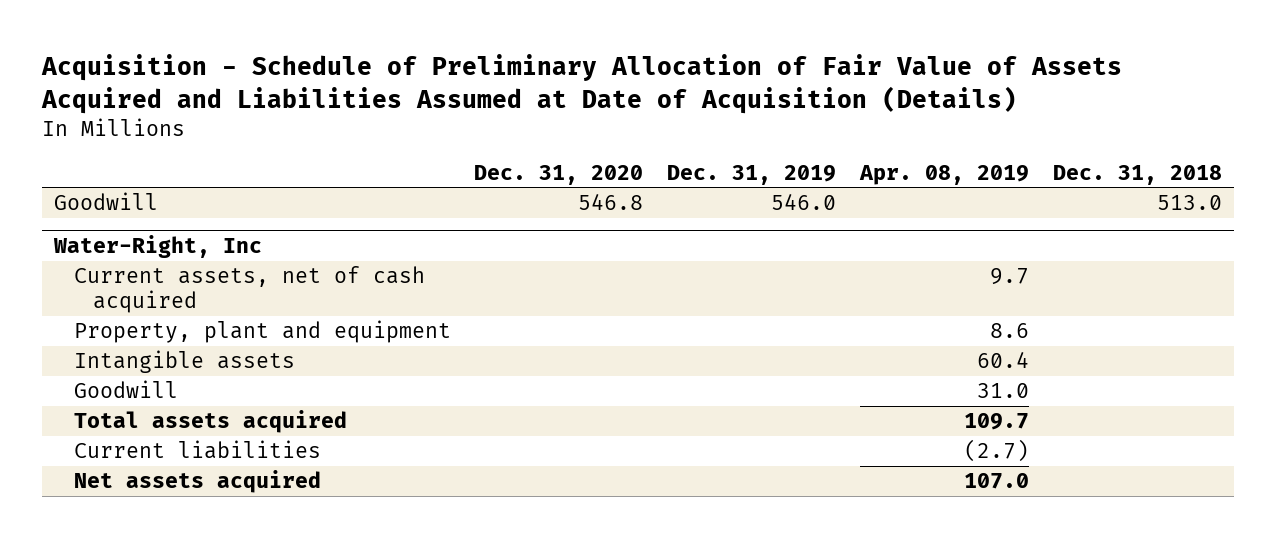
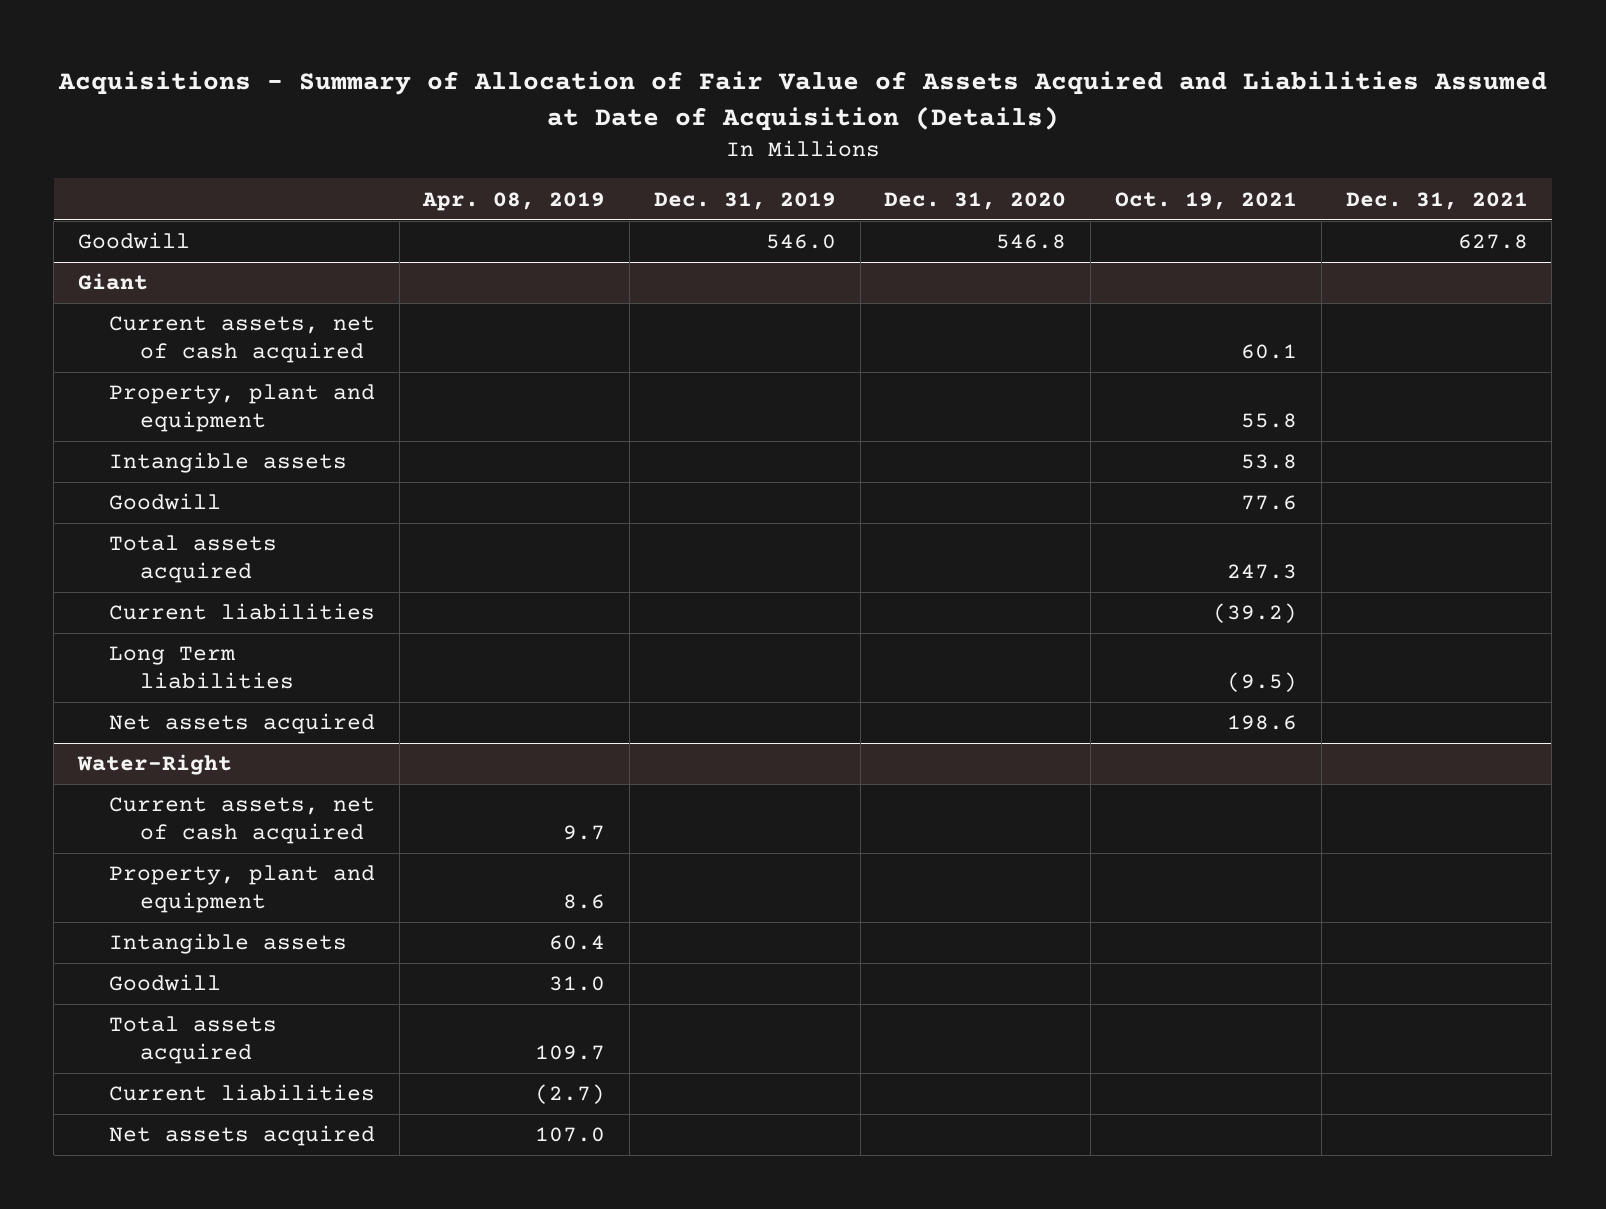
[41,53,1123,114] Acquisition - Schedule of Preliminary Allocation of Fair Value of Assets Acquired and Liabilities Assumed at Date of Acquisition (Details) -> [57,71,1547,131] Acquisitions - Summary of Allocation of Fair Value of Assets Acquired and Liabilities Assumed at Date of Acquisition (Details)
[1052,164,1222,185] Dec. 31, 2018 -> none
none -> [1115,191,1298,210] Oct. 19, 2021
none -> [1345,191,1528,210] Dec. 31, 2021
none -> [77,273,148,291] Giant
none -> [108,316,375,364] Current assets, net of cash acquired
none -> [108,384,375,433] Property, plant and equipment
none -> [108,452,347,474] Intangible assets
none -> [108,493,221,511] Goodwill
none -> [108,535,277,584] Total assets acquired
none -> [108,603,375,621] Current liabilities
none -> [108,646,294,690] Long Term liabilities
none -> [108,713,375,735] Net assets acquired
[53,234,263,258] Water-Right, Inc -> [76,754,232,776] Water-Right

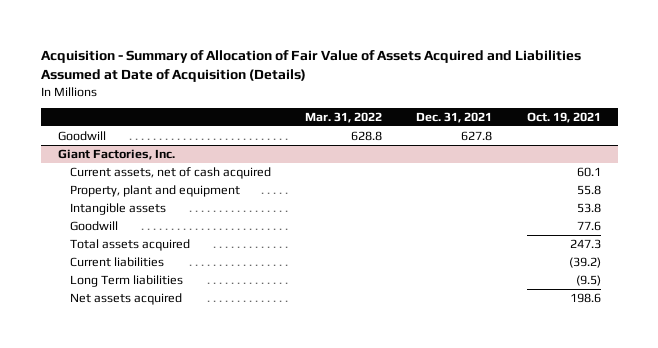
[57,71,1547,131] Acquisitions - Summary of Allocation of Fair Value of Assets Acquired and Liabilities Assumed at Date of Acquisition (Details) -> [40,49,581,82] Acquisition - Summary of Allocation of Fair Value of Assets Acquired and Liabilities Assumed at Date of Acquisition (Details)
[422,191,606,211] Apr. 08, 2019 -> none
[653,191,836,210] Dec. 31, 2019 -> none
[884,191,1067,210] Dec. 31, 2020 -> none
none -> [304,111,382,123] Mar. 31, 2022
[77,273,148,291] Giant -> [57,148,175,160] Giant Factories, Inc.
[76,754,232,776] Water-Right -> none
[108,797,375,845] Current assets, net of cash acquired -> none
[108,865,375,914] Property, plant and equipment -> none
[108,933,347,955] Intangible assets -> none
[108,974,221,992] Goodwill -> none
[108,1016,277,1065] Total assets acquired -> none
[108,1084,375,1102] Current liabilities -> none
[108,1125,375,1147] Net assets acquired -> none

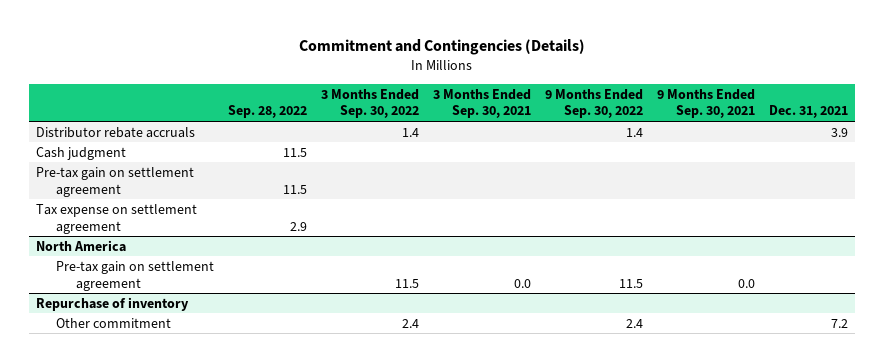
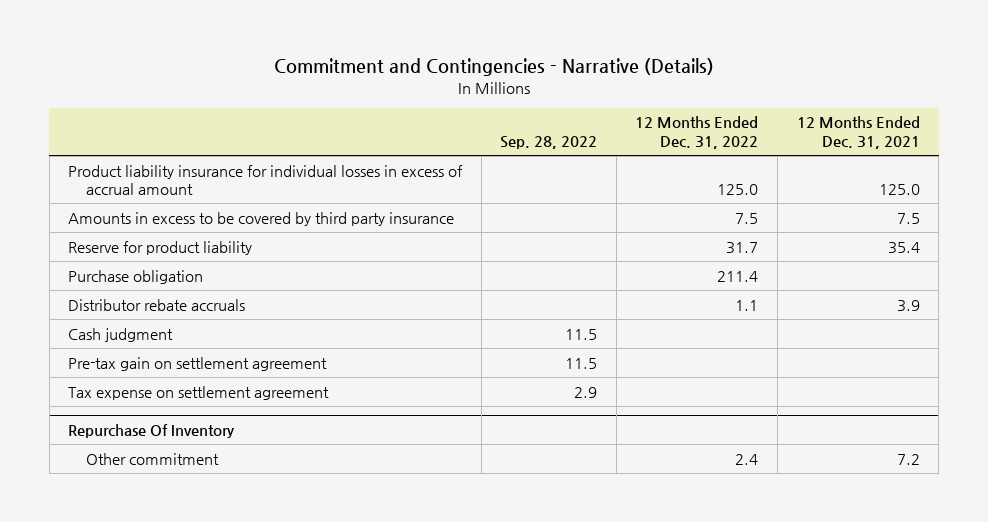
[299,39,586,56] Commitment and Contingencies (Details) -> [273,58,714,77] Commitment and Contingencies - Narrative (Details)
[321,88,420,119] 3 Months Ended Sep. 30, 2022 -> none
[433,88,532,119] 3 Months Ended Sep. 30, 2021 -> none
[545,88,644,119] 9 Months Ended Sep. 30, 2022 -> none
[657,88,756,119] 9 Months Ended Sep. 30, 2021 -> none
[769,105,849,119] Dec. 31, 2021 -> none
none -> [635,116,759,150] 12 Months Ended Dec. 31, 2022
none -> [796,116,920,150] 12 Months Ended Dec. 31, 2021
none -> [68,164,464,196] Product liability insurance for individual losses in excess of accrual amount
none -> [68,211,455,226] Amounts in excess to be covered by third party insurance
none -> [68,240,253,255] Reserve for product liability
none -> [68,269,204,284] Purchase obligation
[36,239,127,252] North America -> none
[56,260,215,291] Pre-tax gain on settlement agreement -> none
[36,296,190,311] Repurchase of inventory -> [68,423,236,438] Repurchase Of Inventory

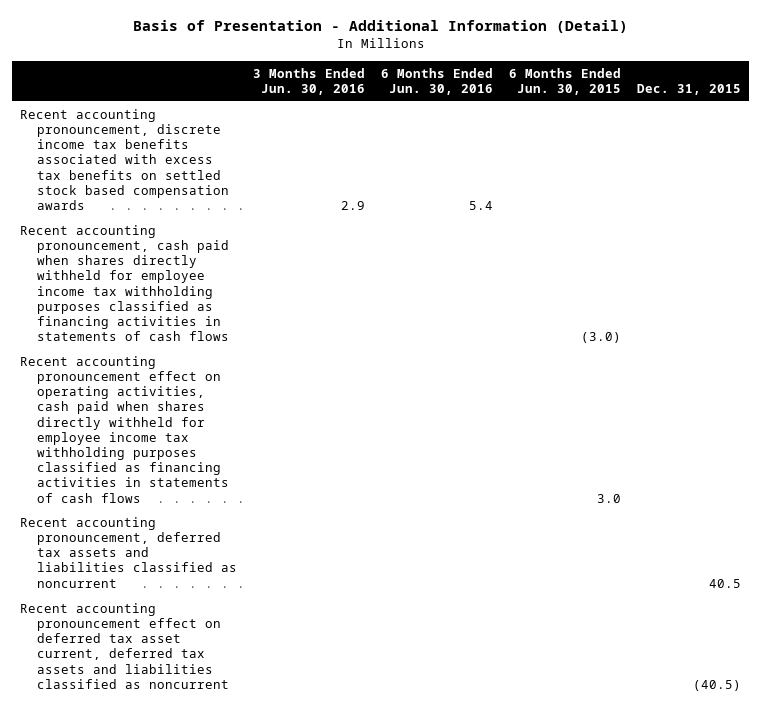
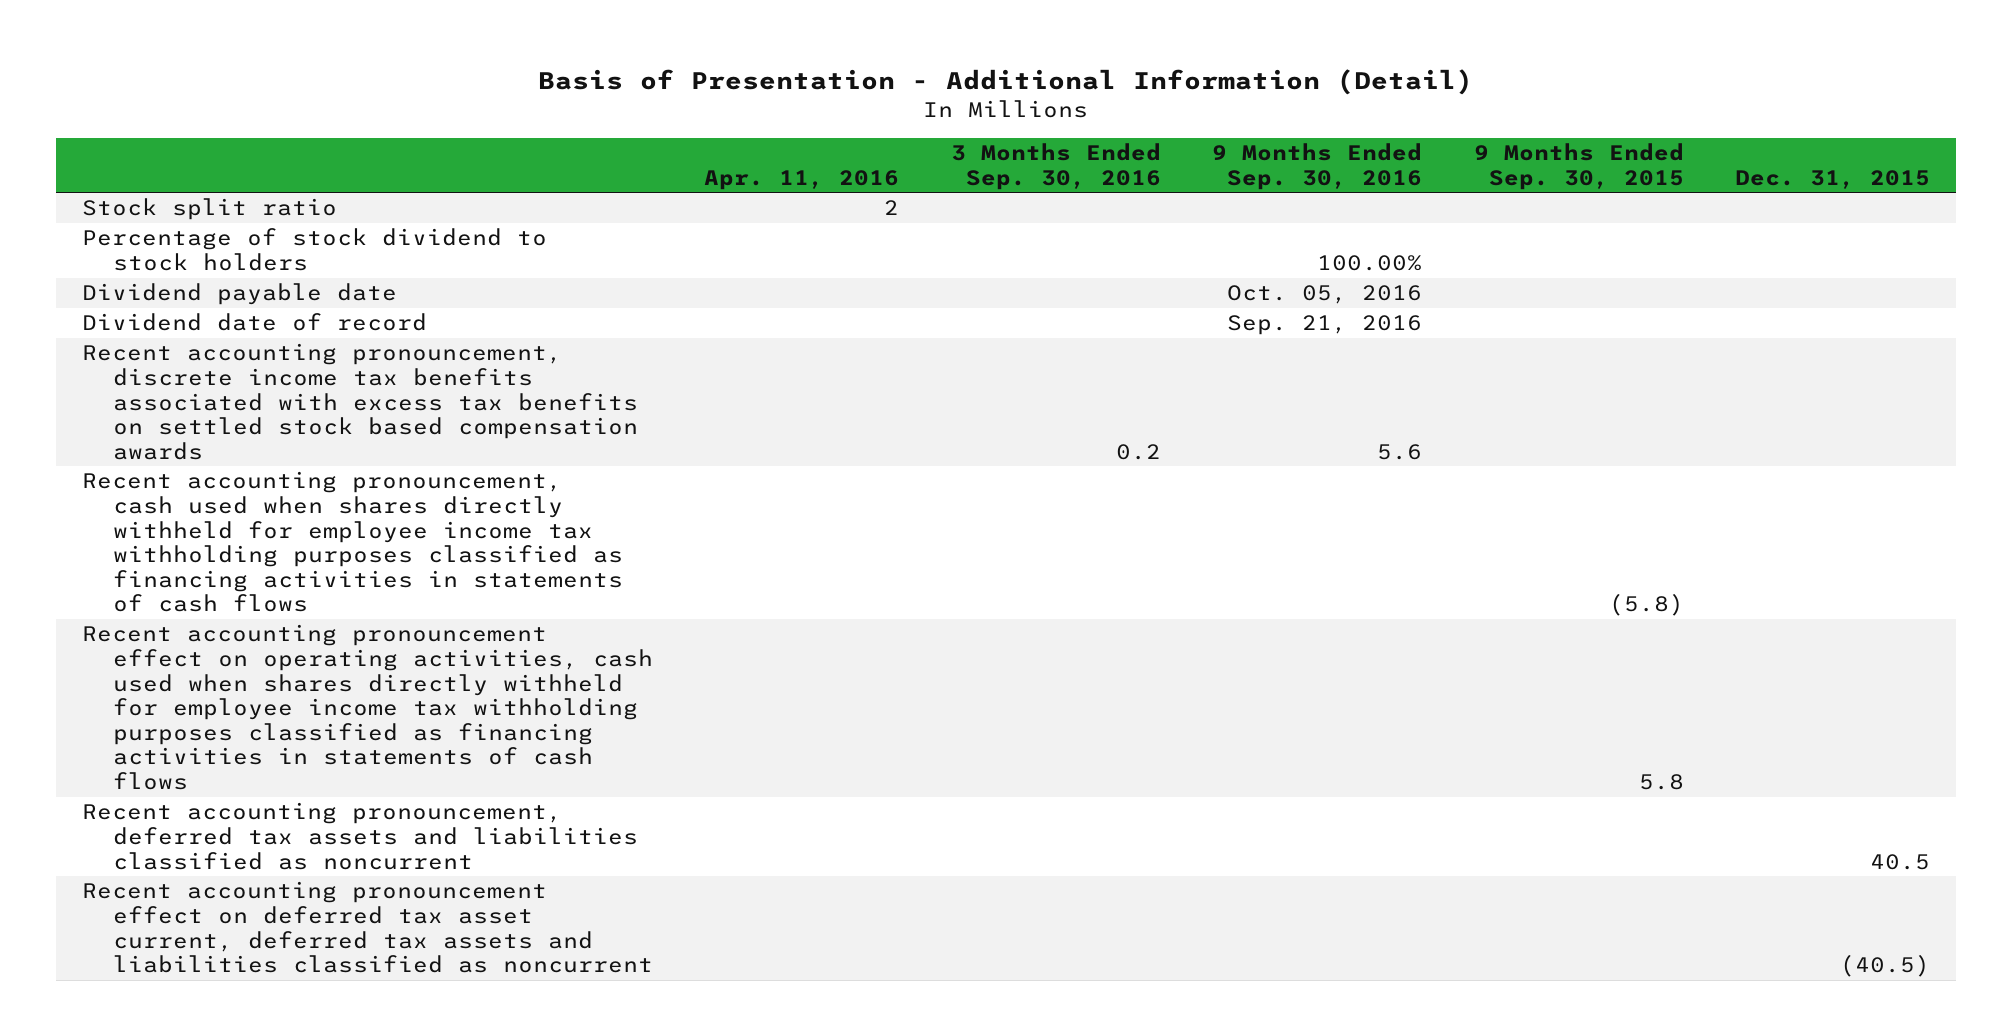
[252,67,365,95] 3 Months Ended Jun. 30, 2016 -> none
[381,67,494,95] 6 Months Ended Jun. 30, 2016 -> none
[509,67,622,95] 6 Months Ended Jun. 30, 2015 -> none
none -> [704,169,900,190] Apr. 11, 2016
none -> [950,142,1161,190] 3 Months Ended Sep. 30, 2016
none -> [1212,142,1423,190] 9 Months Ended Sep. 30, 2016
none -> [1473,142,1684,190] 9 Months Ended Sep. 30, 2015
none -> [82,198,338,221] Stock split ratio
none -> [82,228,548,271] Percentage of stock dividend to stock holders
none -> [82,283,398,306] Dividend payable date
none -> [82,313,428,332] Dividend date of record
[19,224,229,342] Recent accounting pronouncement, cash paid when shares directly withheld for employee income tax withholding purposes classified as financing activities in statements of cash flows -> [82,471,623,613] Recent accounting pronouncement, cash used when shares directly withheld for employee income tax withholding purposes classified as financing activities in statements of cash flows
[19,355,229,503] Recent accounting pronouncement effect on operating activities, cash paid when shares directly withheld for employee income tax withholding purposes classified as financing activities in statements of cash flows -> [82,624,653,790] Recent accounting pronouncement effect on operating activities, cash used when shares directly withheld for employee income tax withholding purposes classified as financing activities in statements of cash flows

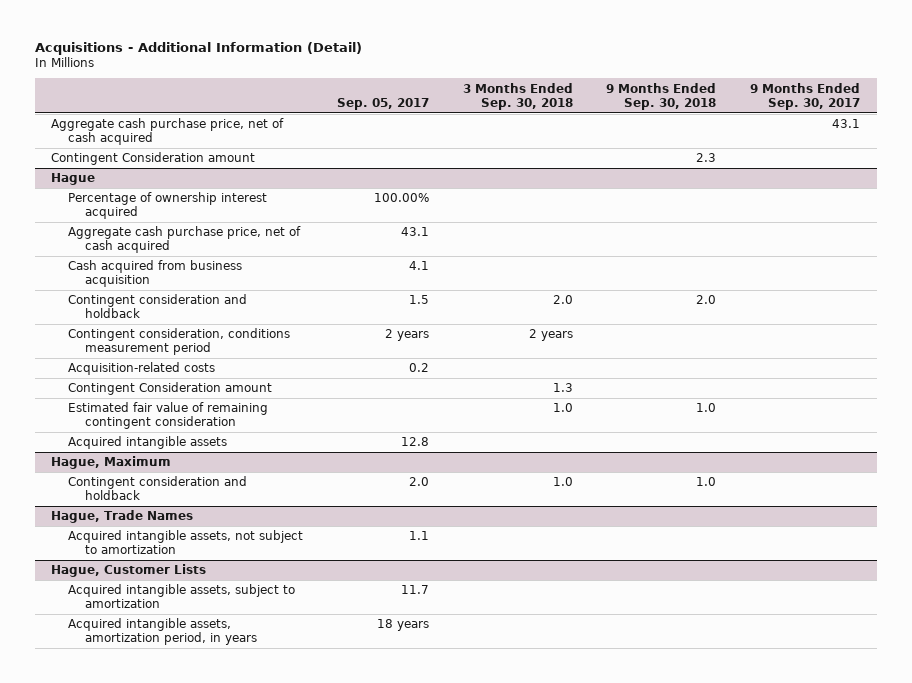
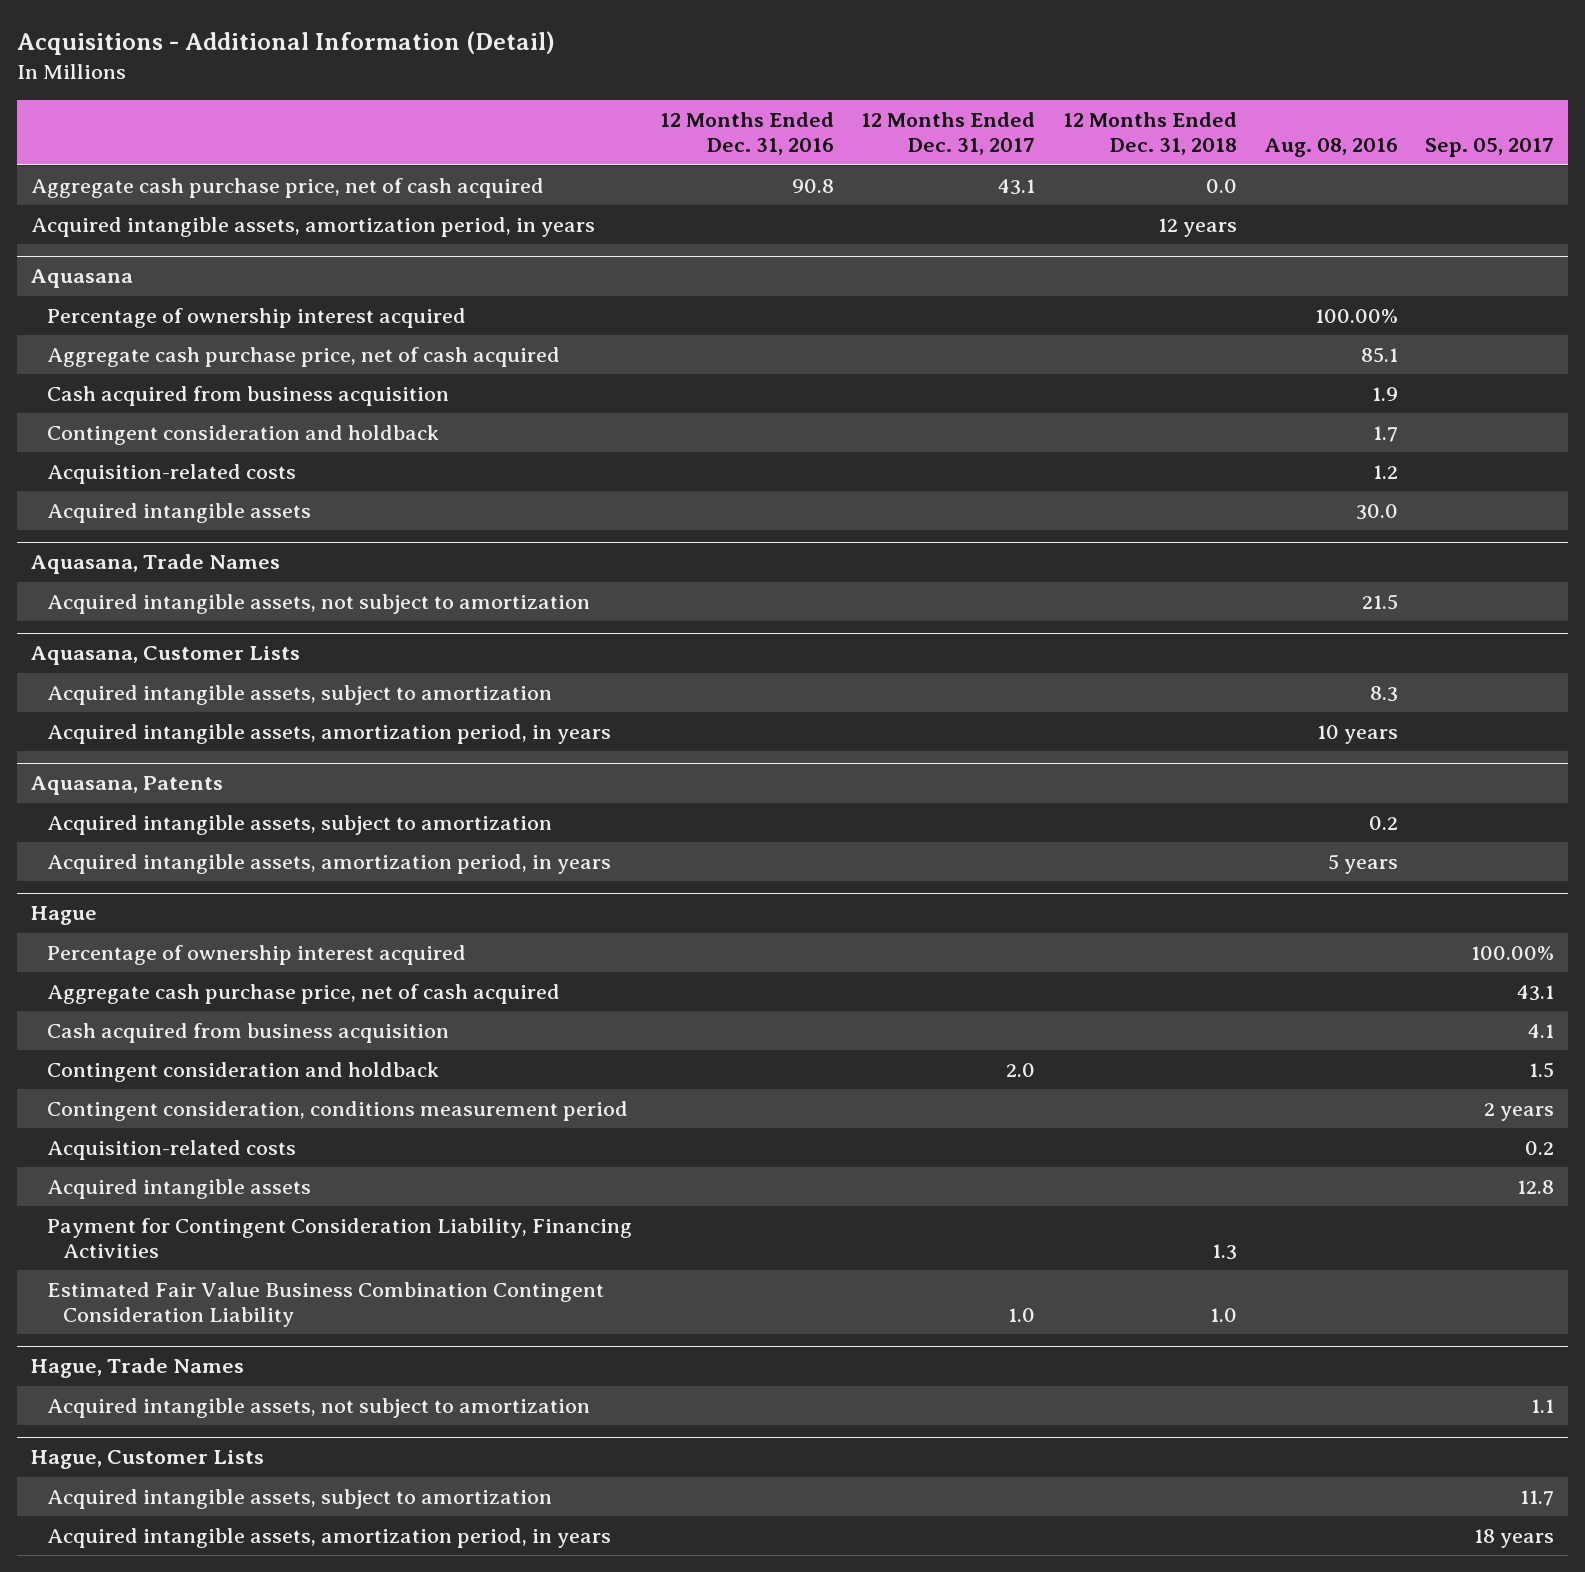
[462,82,573,110] 3 Months Ended Sep. 30, 2018 -> none
[606,82,717,110] 9 Months Ended Sep. 30, 2018 -> none
[750,82,861,110] 9 Months Ended Sep. 30, 2017 -> none
none -> [659,112,834,156] 12 Months Ended Dec. 31, 2016
none -> [861,112,1036,156] 12 Months Ended Dec. 31, 2017
none -> [1063,112,1238,156] 12 Months Ended Dec. 31, 2018
none -> [1264,138,1398,158] Aug. 08, 2016
[51,152,256,166] Contingent Consideration amount -> none
none -> [31,216,596,237] Acquired intangible assets, amortization period, in years
none -> [31,269,134,289] Aquasana
none -> [47,307,467,328] Percentage of ownership interest acquired
none -> [47,346,561,367] Aggregate cash purchase price, net of cash acquired
none -> [47,385,450,406] Cash acquired from business acquisition
none -> [47,424,440,445] Contingent consideration and holdback
none -> [47,463,297,484] Acquisition-related costs
none -> [47,502,312,523] Acquired intangible assets
none -> [31,554,281,575] Aquasana, Trade Names
none -> [47,593,591,614] Acquired intangible assets, not subject to amortization
none -> [31,646,301,666] Aquasana, Customer Lists
none -> [47,684,553,705] Acquired intangible assets, subject to amortization
none -> [47,723,612,744] Acquired intangible assets, amortization period, in years
none -> [31,776,224,796] Aquasana, Patents
none -> [47,814,553,835] Acquired intangible assets, subject to amortization
none -> [47,853,612,874] Acquired intangible assets, amortization period, in years
[68,382,273,396] Contingent Consideration amount -> none
[68,402,269,430] Estimated fair value of remaining contingent consideration -> none
[51,456,172,470] Hague, Maximum -> none
[68,476,248,501] Contingent consideration and holdback -> none
none -> [47,1217,633,1258] Payment for Contingent Consideration Liability, Financing Activities
none -> [47,1281,605,1327] Estimated Fair Value Business Combination Contingent Consideration Liability

